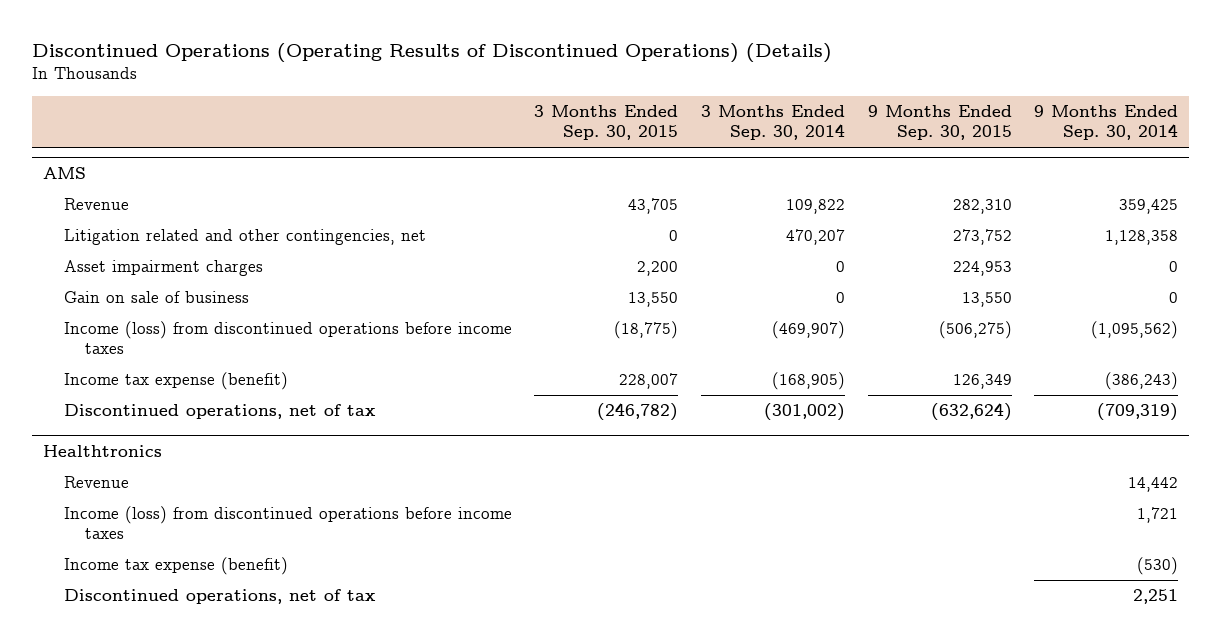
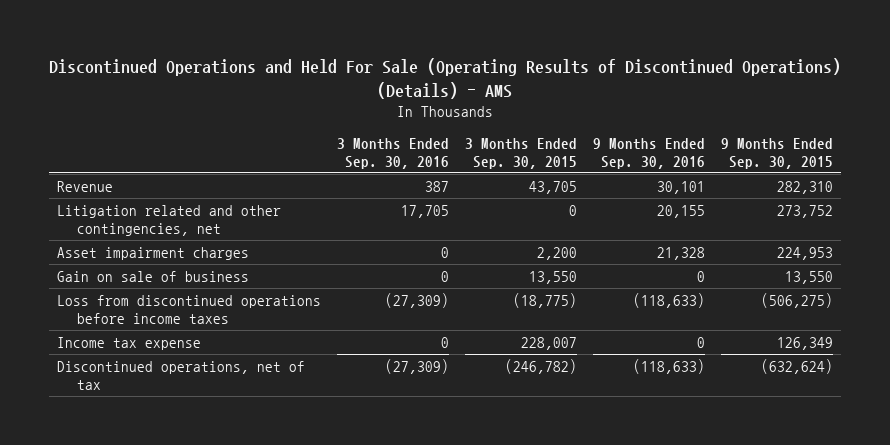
[31,43,832,64] Discontinued Operations (Operating Results of Discontinued Operations) (Details) -> [49,58,842,99] Discontinued Operations and Held For Sale (Operating Results of Discontinued Operations) (Details) - AMS
[701,105,846,141] 3 Months Ended Sep. 30, 2014 -> none
[1034,105,1179,141] 9 Months Ended Sep. 30, 2014 -> none
none -> [337,137,450,169] 3 Months Ended Sep. 30, 2016
none -> [593,137,706,169] 9 Months Ended Sep. 30, 2016
[43,167,87,180] AMS -> none
[63,321,512,355] Income (loss) from discontinued operations before income taxes -> [57,294,322,324] Loss from discontinued operations before income taxes
[63,372,288,391] Income tax expense (benefit) -> [57,336,202,350] Income tax expense
[43,445,163,458] Healthtronics -> none
[63,476,129,489] Revenue -> none
[63,506,512,540] Income (loss) from discontinued operations before income taxes -> none
[63,557,288,576] Income tax expense (benefit) -> none
[63,589,376,605] Discontinued operations, net of tax -> none

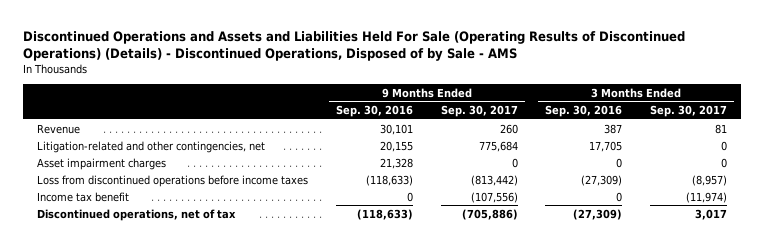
[49,58,842,99] Discontinued Operations and Held For Sale (Operating Results of Discontinued Operations) (Details) - AMS -> [23,30,686,62] Discontinued Operations and Assets and Liabilities Held For Sale (Operating Results of Discontinued Operations) (Details) - Discontinued Operations, Disposed of by Sale - AMS
[465,137,578,169] 3 Months Ended Sep. 30, 2015 -> none
[721,137,834,169] 9 Months Ended Sep. 30, 2015 -> none
none -> [440,105,518,118] Sep. 30, 2017
none -> [650,105,728,118] Sep. 30, 2017
[57,204,282,236] Litigation related and other contingencies, net -> [37,140,266,153] Litigation-related and other contingencies, net
[57,270,250,282] Gain on sale of business -> none
[57,336,202,350] Income tax expense -> [37,191,130,202] Income tax benefit

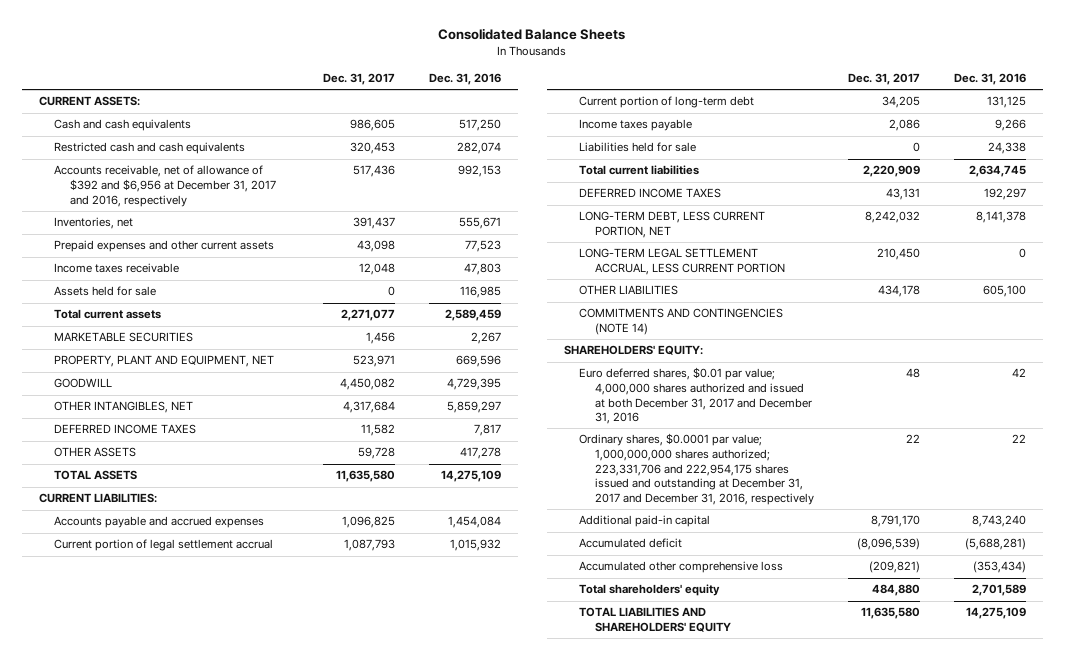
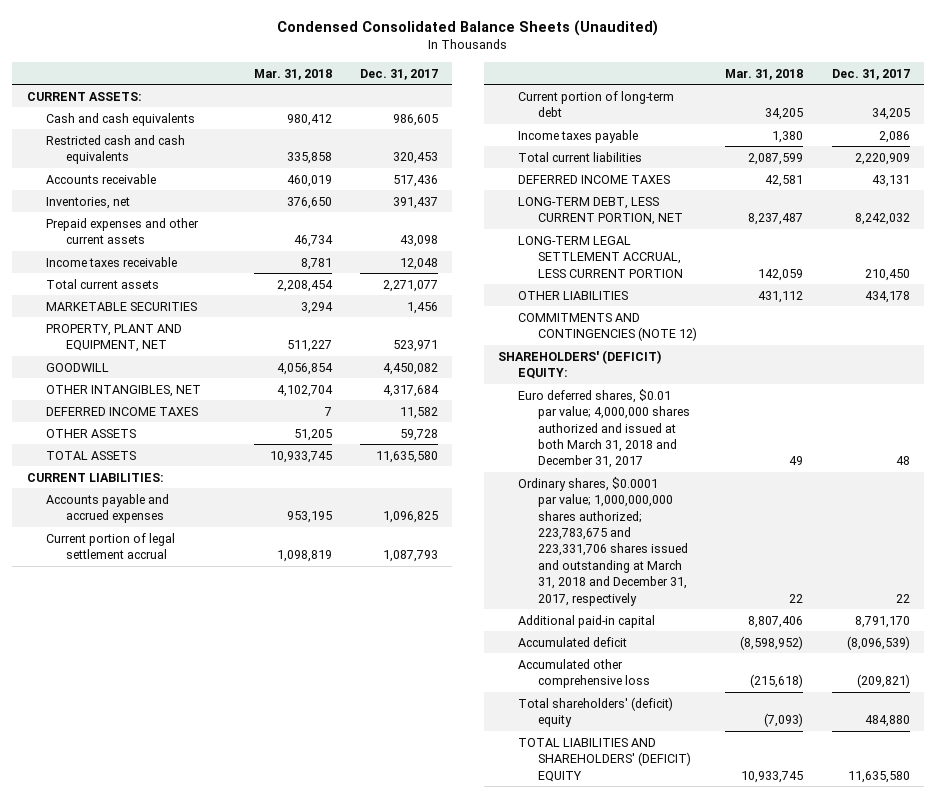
[438,28,626,41] Consolidated Balance Sheets -> [277,20,659,37] Condensed Consolidated Balance Sheets (Unaudited)
[428,73,501,86] Dec. 31, 2016 -> none
none -> [253,68,332,80] Mar. 31, 2018
[54,165,276,207] Accounts receivable, net of allowance of $392 and $6,956 at December 31, 2017 and 2016, respectively -> [46,173,157,184] Accounts receivable
[54,286,157,297] Assets held for sale -> none
[579,142,697,153] Liabilities held for sale -> none
[579,308,784,335] COMMITMENTS AND CONTINGENCIES (NOTE 14) -> [518,312,697,342] COMMITMENTS AND CONTINGENCIES (NOTE 12)
[563,345,703,356] SHAREHOLDERS' EQUITY: -> [498,349,662,380] SHAREHOLDERS' (DEFICIT) EQUITY:
[579,367,812,425] Euro deferred shares, $0.01 par value; 4,000,000 shares authorized and issued at both December 31, 2017 and December 31, 2016 -> [518,388,690,469] Euro deferred shares, $0.01 par value; 4,000,000 shares authorized and issued at both March 31, 2018 and December 31, 2017
[579,433,814,505] Ordinary shares, $0.0001 par value; 1,000,000,000 shares authorized; 223,331,706 and 222,954,175 shares issued and outstanding at December 31, 2017 and December 31, 2016, respectively -> [518,476,688,606] Ordinary shares, $0.0001 par value; 1,000,000,000 shares authorized; 223,783,675 and 223,331,706 shares issued and outstanding at March 31, 2018 and December 31, 2017, respectively
[579,584,721,597] Total shareholders' equity -> [518,696,674,728] Total shareholders' (deficit) equity
[579,607,731,632] TOTAL LIABILITIES AND SHAREHOLDERS' EQUITY -> [518,737,691,782] TOTAL LIABILITIES AND SHAREHOLDERS' (DEFICIT) EQUITY

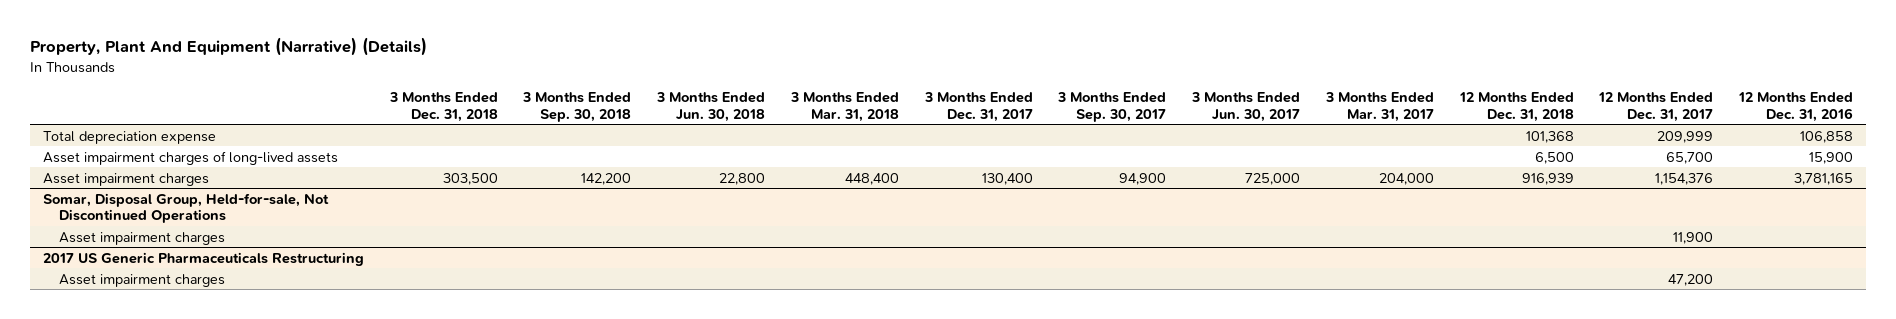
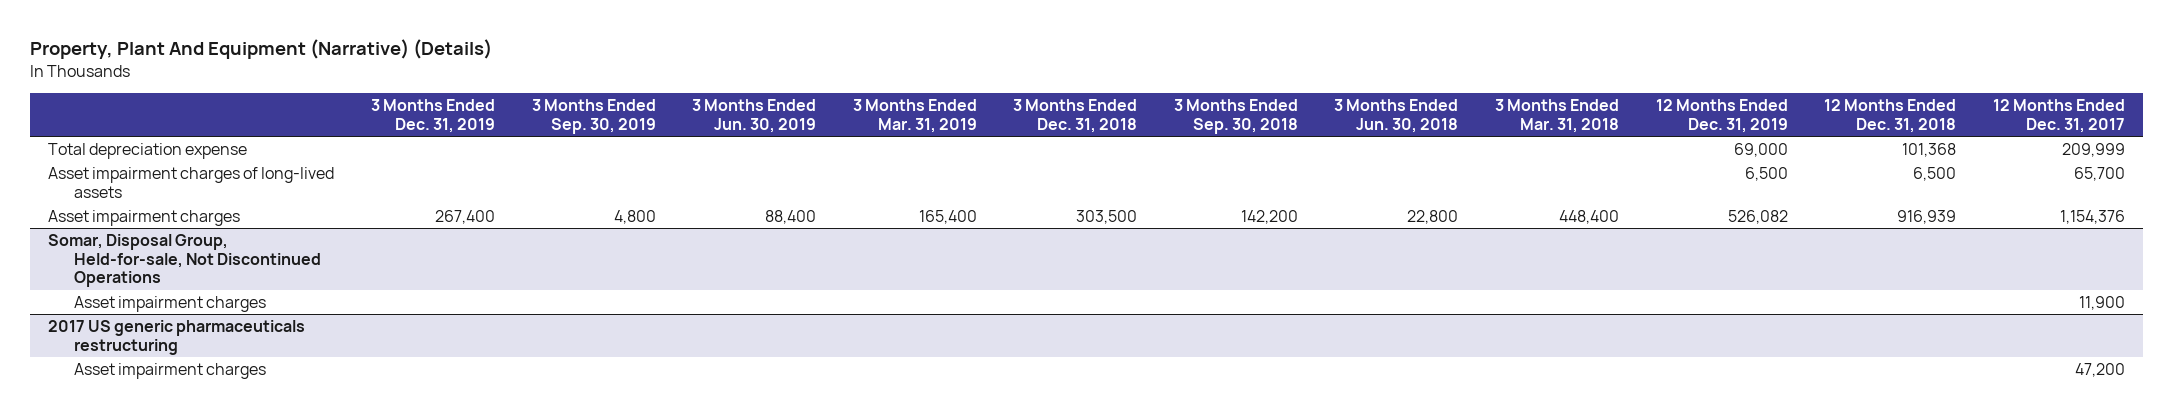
[923,91,1033,122] 3 Months Ended Dec. 31, 2017 -> none
[1057,91,1167,122] 3 Months Ended Sep. 30, 2017 -> none
[1191,91,1301,122] 3 Months Ended Jun. 30, 2017 -> none
[1324,91,1434,122] 3 Months Ended Mar. 31, 2017 -> none
[1738,91,1854,122] 12 Months Ended Dec. 31, 2016 -> none
none -> [370,99,495,133] 3 Months Ended Dec. 31, 2019
none -> [531,99,656,134] 3 Months Ended Sep. 30, 2019
none -> [692,99,817,133] 3 Months Ended Jun. 30, 2019
none -> [852,99,977,133] 3 Months Ended Mar. 31, 2019
none -> [1655,99,1788,133] 12 Months Ended Dec. 31, 2019
[42,251,364,266] 2017 US Generic Pharmaceuticals Restructuring -> [48,320,306,355] 2017 US generic pharmaceuticals restructuring

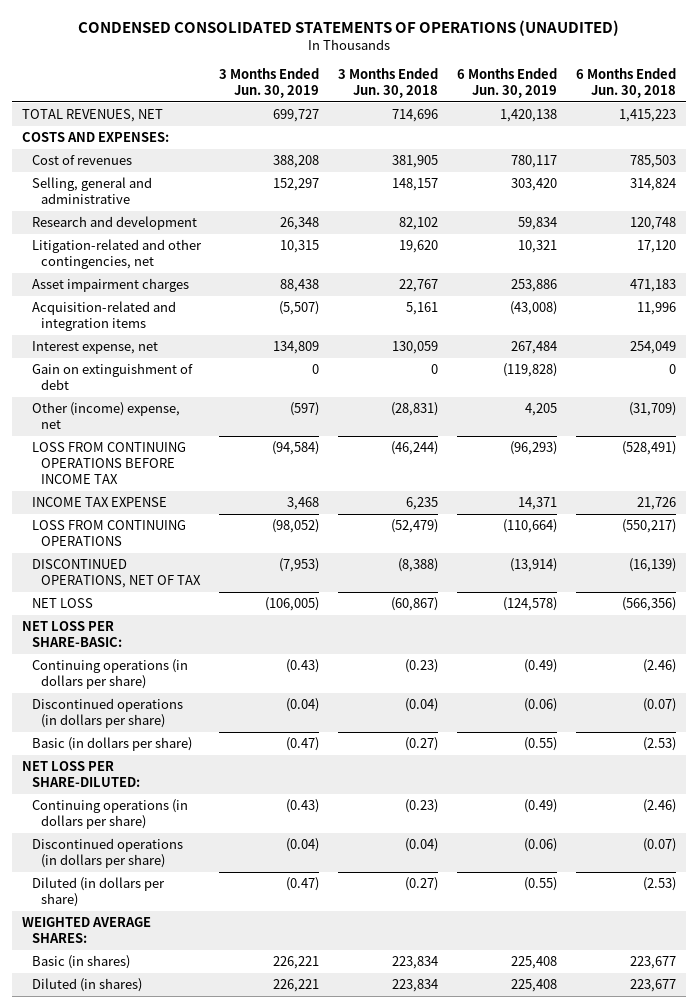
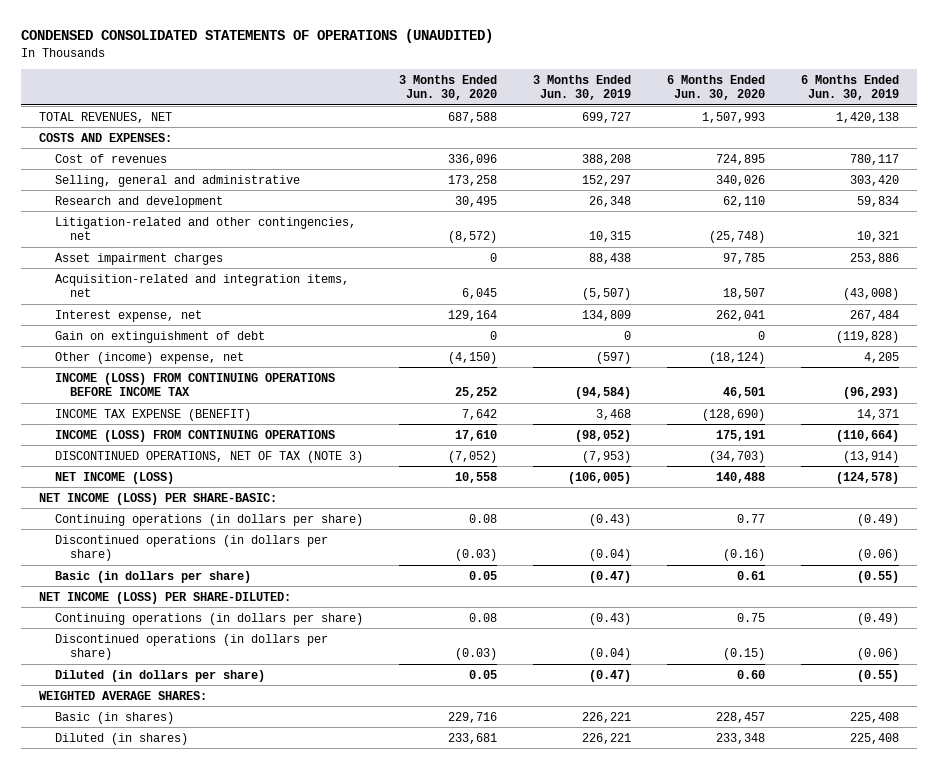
[338,68,439,99] 3 Months Ended Jun. 30, 2018 -> none
[576,68,677,99] 6 Months Ended Jun. 30, 2018 -> none
none -> [398,74,497,100] 3 Months Ended Jun. 30, 2020
none -> [666,74,765,100] 6 Months Ended Jun. 30, 2020
[31,301,176,332] Acquisition-related and integration items -> [54,273,349,297] Acquisition-related and integration items, net
[31,442,186,485] LOSS FROM CONTINUING OPERATIONS BEFORE INCOME TAX -> [54,372,335,396] INCOME (LOSS) FROM CONTINUING OPERATIONS BEFORE INCOME TAX
[31,497,167,508] INCOME TAX EXPENSE -> [54,408,251,421] INCOME TAX EXPENSE (BENEFIT)
[31,520,186,547] LOSS FROM CONTINUING OPERATIONS -> [54,429,335,442] INCOME (LOSS) FROM CONTINUING OPERATIONS
[31,559,202,589] DISCONTINUED OPERATIONS, NET OF TAX -> [54,450,363,463] DISCONTINUED OPERATIONS, NET OF TAX (NOTE 3)
[31,598,93,609] NET LOSS -> [54,471,174,484] NET INCOME (LOSS)
[21,621,122,648] NET LOSS PER SHARE-BASIC: -> [39,492,278,505] NET INCOME (LOSS) PER SHARE-BASIC:
[21,761,140,788] NET LOSS PER SHARE-DILUTED: -> [39,591,292,604] NET INCOME (LOSS) PER SHARE-DILUTED:

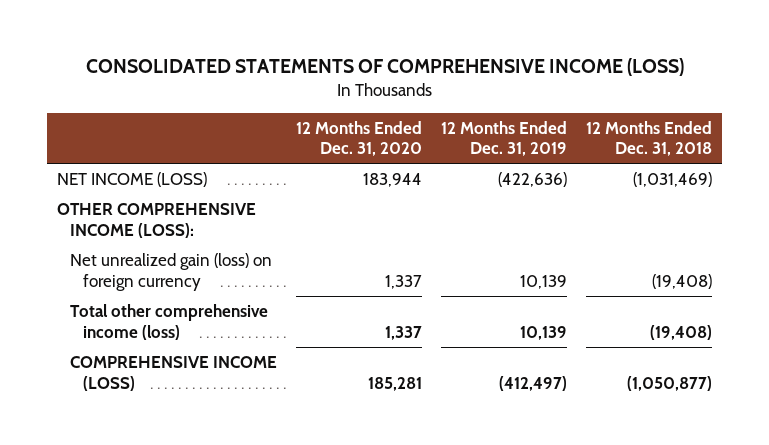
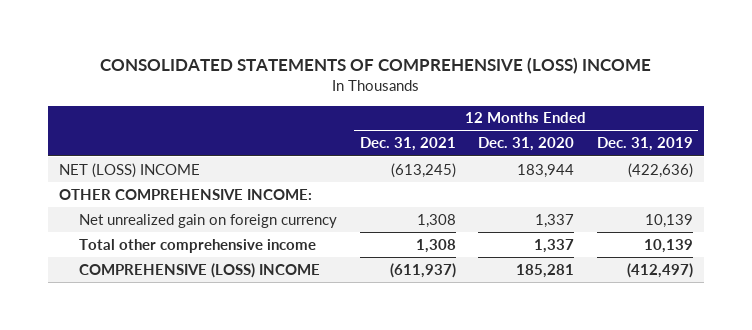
[85,58,684,77] CONSOLIDATED STATEMENTS OF COMPREHENSIVE INCOME (LOSS) -> [99,56,651,74] CONSOLIDATED STATEMENTS OF COMPREHENSIVE (LOSS) INCOME
[586,120,713,157] 12 Months Ended Dec. 31, 2018 -> none
none -> [359,137,456,152] Dec. 31, 2021
[56,171,207,187] NET INCOME (LOSS) -> [59,162,201,178] NET (LOSS) INCOME
[56,202,256,238] OTHER COMPREHENSIVE INCOME (LOSS): -> [59,188,313,200] OTHER COMPREHENSIVE INCOME:
[69,252,272,291] Net unrealized gain (loss) on foreign currency -> [79,213,338,228] Net unrealized gain on foreign currency
[69,303,268,340] Total other comprehensive income (loss) -> [79,238,317,253] Total other comprehensive income
[69,355,277,391] COMPREHENSIVE INCOME (LOSS) -> [79,262,321,278] COMPREHENSIVE (LOSS) INCOME

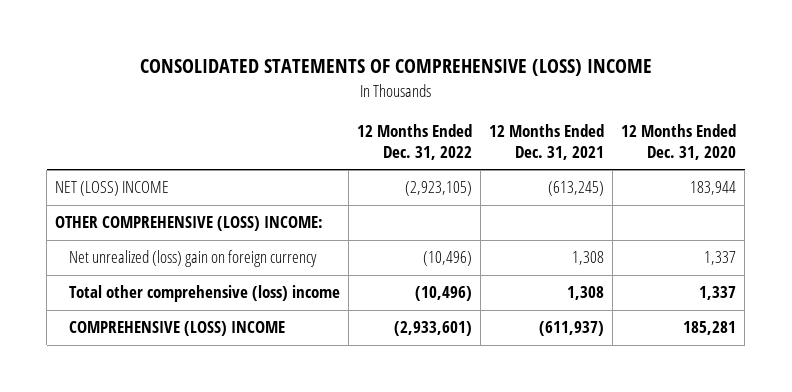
[596,137,693,152] Dec. 31, 2019 -> none
none -> [356,124,472,161] 12 Months Ended Dec. 31, 2022
[59,188,313,200] OTHER COMPREHENSIVE INCOME: -> [55,216,324,232] OTHER COMPREHENSIVE (LOSS) INCOME:
[79,213,338,228] Net unrealized gain on foreign currency -> [68,250,317,268] Net unrealized (loss) gain on foreign currency
[79,238,317,253] Total other comprehensive income -> [68,285,340,303] Total other comprehensive (loss) income

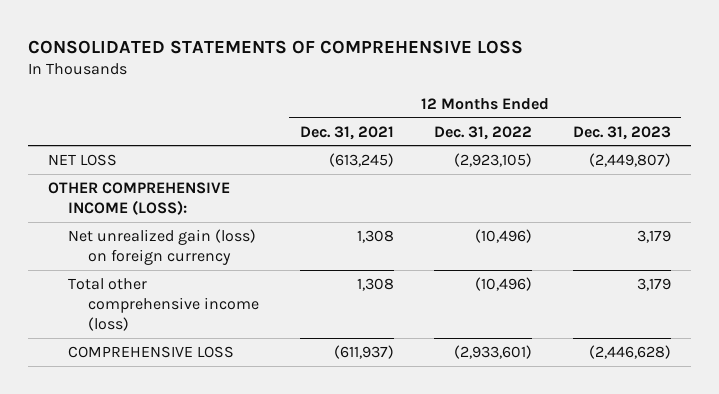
[139,59,652,77] CONSOLIDATED STATEMENTS OF COMPREHENSIVE (LOSS) INCOME -> [27,39,523,54] CONSOLIDATED STATEMENTS OF COMPREHENSIVE LOSS
[621,124,737,161] 12 Months Ended Dec. 31, 2020 -> none
none -> [572,125,671,140] Dec. 31, 2023
[55,181,170,197] NET (LOSS) INCOME -> [48,153,118,166] NET LOSS
[55,216,324,232] OTHER COMPREHENSIVE (LOSS) INCOME: -> [48,181,231,215] OTHER COMPREHENSIVE INCOME (LOSS):
[68,250,317,268] Net unrealized (loss) gain on foreign currency -> [68,228,257,265] Net unrealized gain (loss) on foreign currency
[68,285,340,303] Total other comprehensive (loss) income -> [68,277,259,332] Total other comprehensive income (loss)
[68,321,285,337] COMPREHENSIVE (LOSS) INCOME -> [68,345,235,358] COMPREHENSIVE LOSS

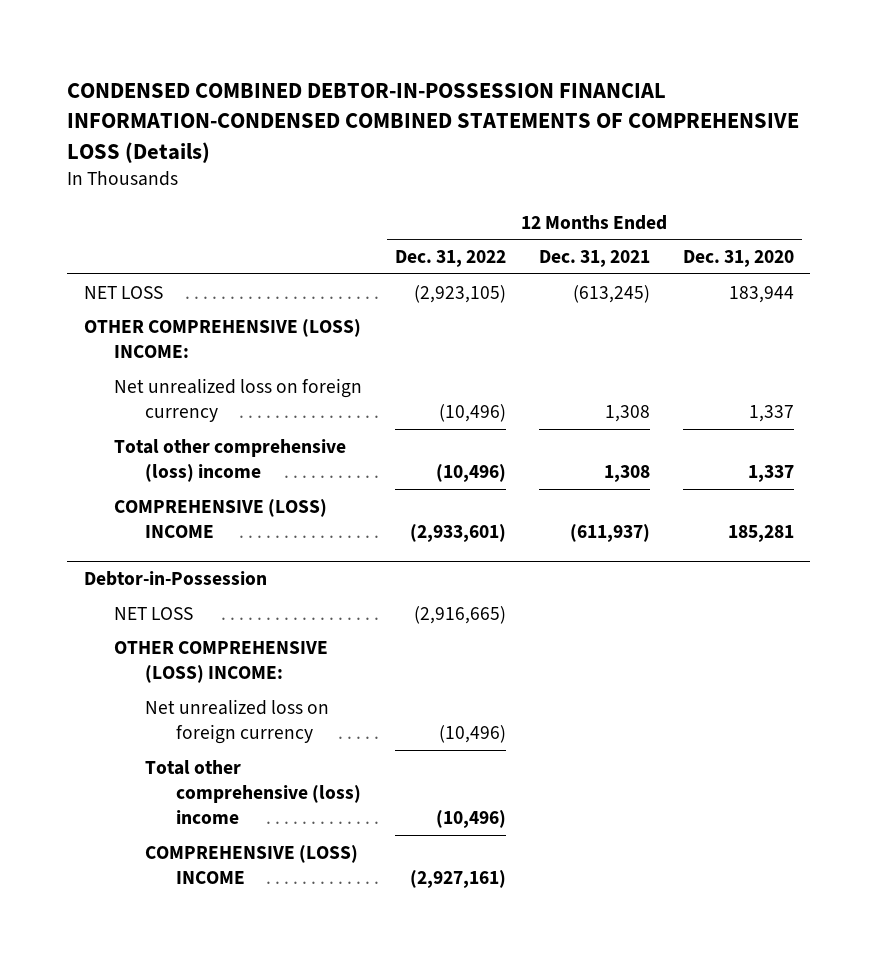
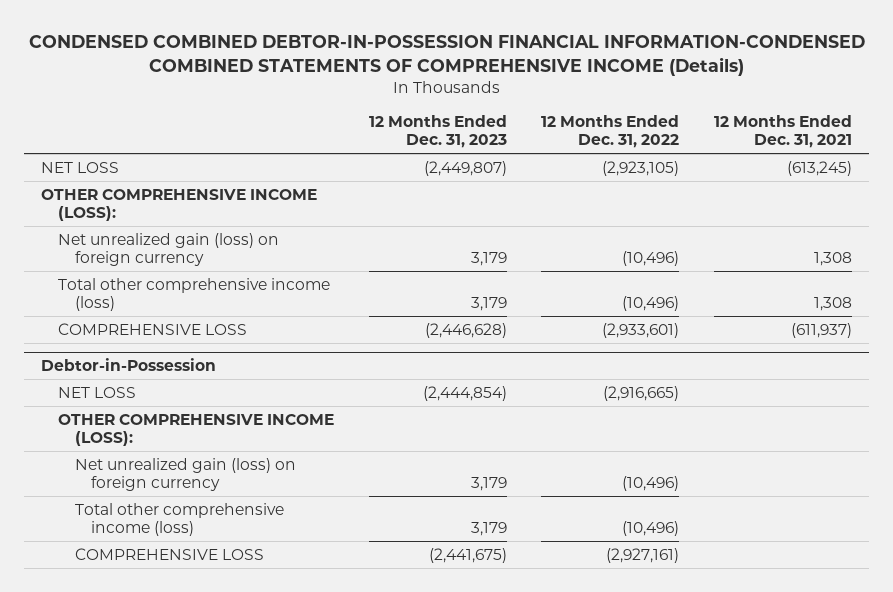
[67,82,800,163] CONDENSED COMBINED DEBTOR-IN-POSSESSION FINANCIAL INFORMATION-CONDENSED COMBINED STATEMENTS OF COMPREHENSIVE LOSS (Details) -> [28,34,865,76] CONDENSED COMBINED DEBTOR-IN-POSSESSION FINANCIAL INFORMATION-CONDENSED COMBINED STATEMENTS OF COMPREHENSIVE INCOME (Details)
[682,249,794,267] Dec. 31, 2020 -> none
none -> [368,114,507,149] 12 Months Ended Dec. 31, 2023
[83,318,361,358] OTHER COMPREHENSIVE (LOSS) INCOME: -> [41,188,318,222] OTHER COMPREHENSIVE INCOME (LOSS):
[114,377,363,422] Net unrealized loss on foreign currency -> [58,232,280,267] Net unrealized gain (loss) on foreign currency
[114,438,347,482] Total other comprehensive (loss) income -> [58,277,331,312] Total other comprehensive income (loss)
[114,498,328,538] COMPREHENSIVE (LOSS) INCOME -> [58,322,248,335] COMPREHENSIVE LOSS
[114,640,329,683] OTHER COMPREHENSIVE (LOSS) INCOME: -> [58,413,335,447] OTHER COMPREHENSIVE INCOME (LOSS):
[145,698,330,744] Net unrealized loss on foreign currency -> [74,457,296,492] Net unrealized gain (loss) on foreign currency
[145,759,361,825] Total other comprehensive (loss) income -> [74,502,284,537] Total other comprehensive income (loss)
[145,844,359,884] COMPREHENSIVE (LOSS) INCOME -> [74,547,264,560] COMPREHENSIVE LOSS

